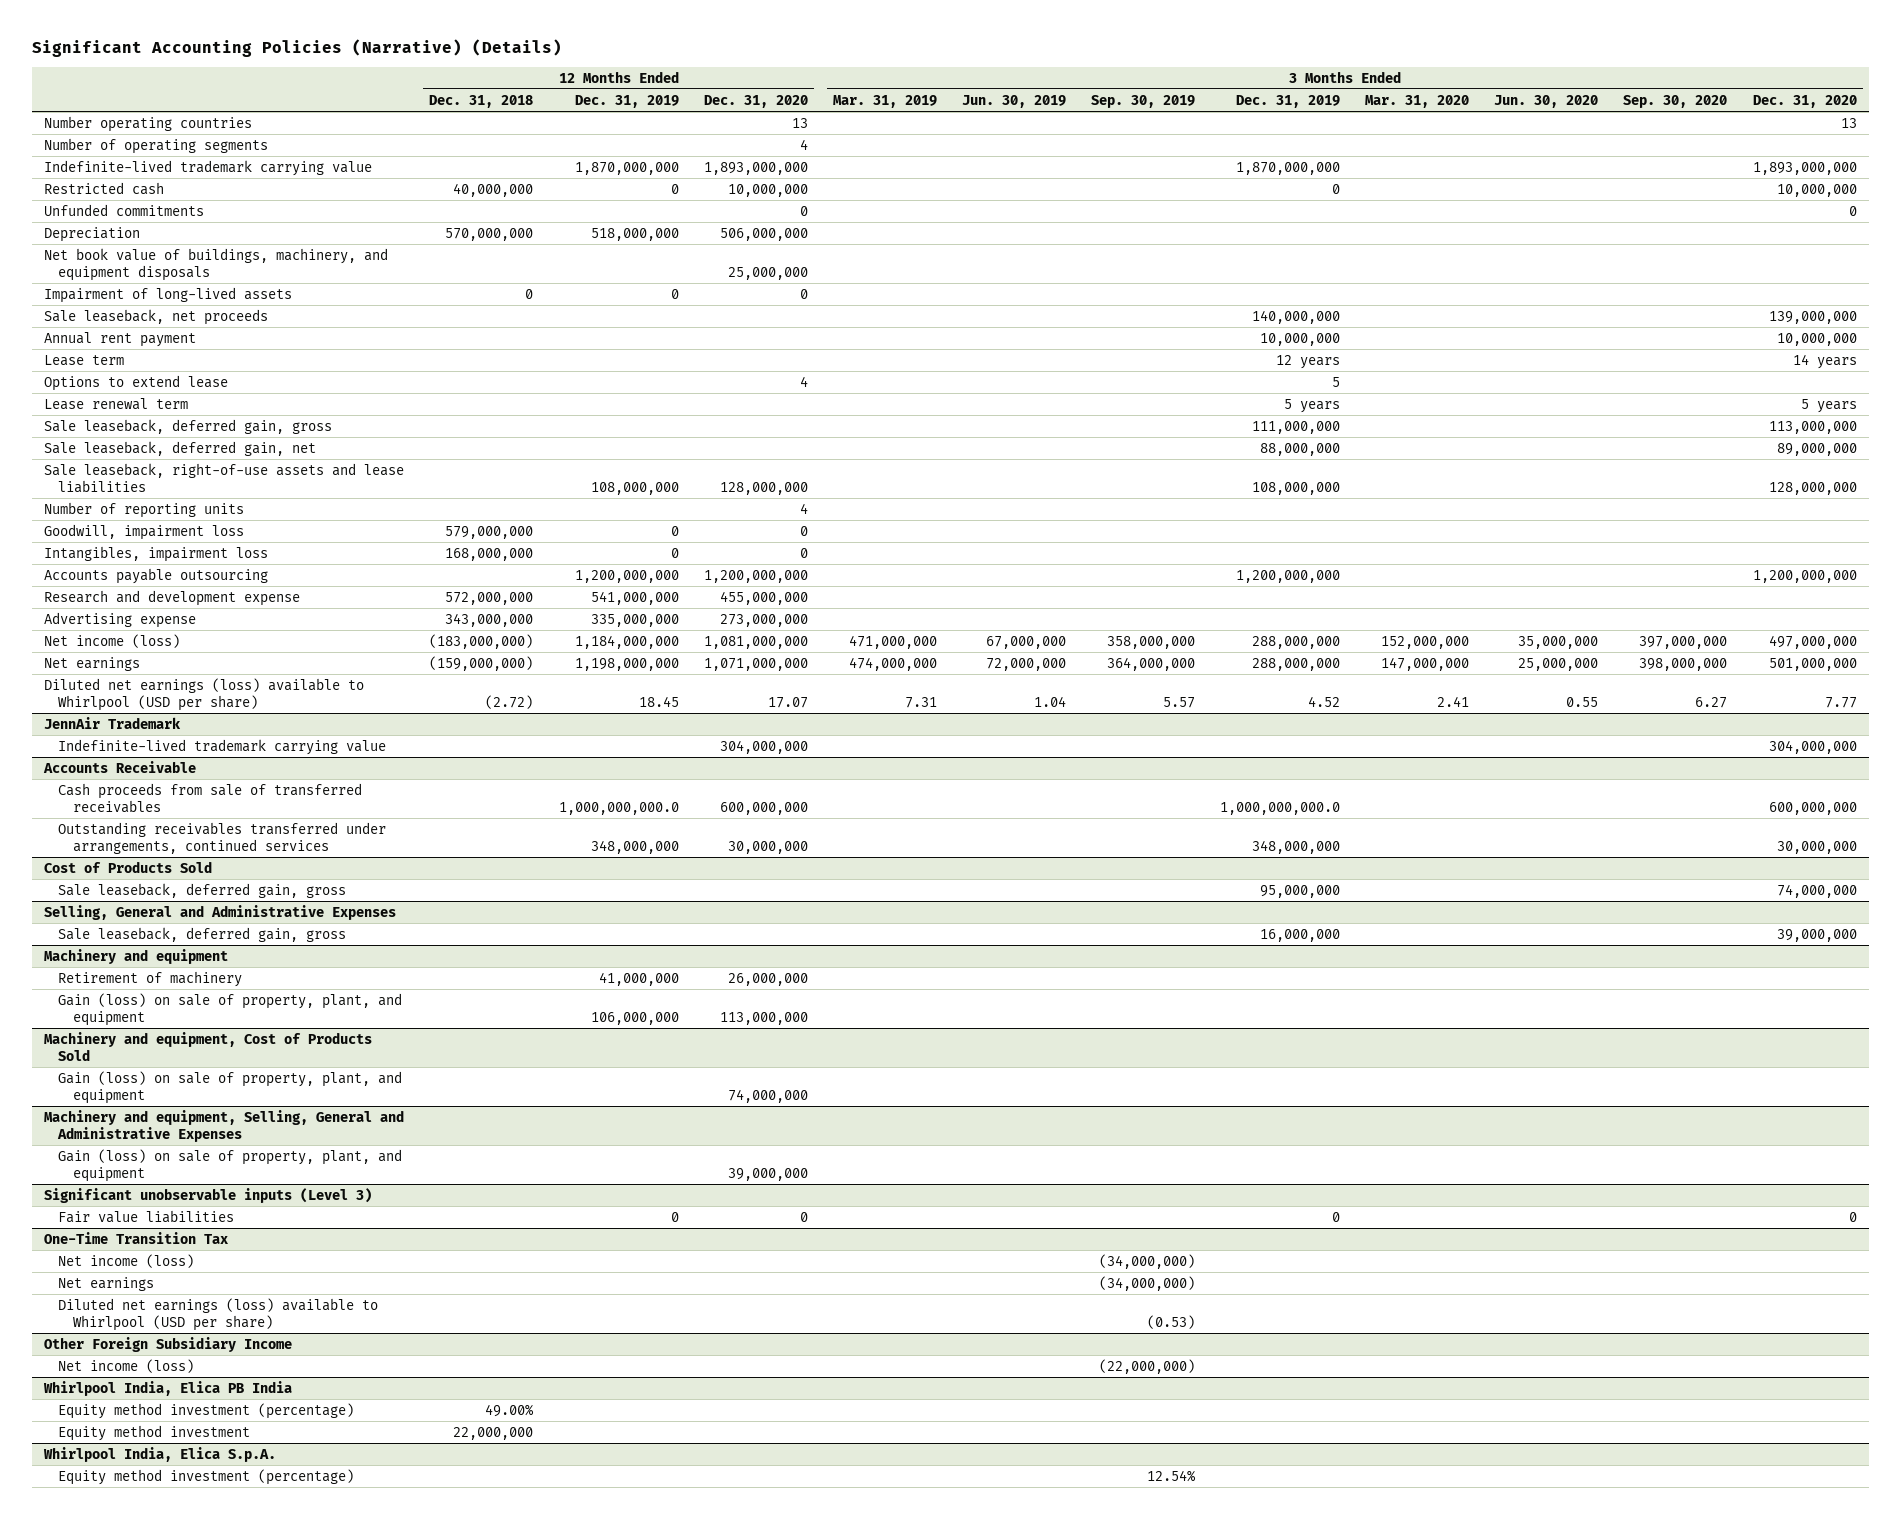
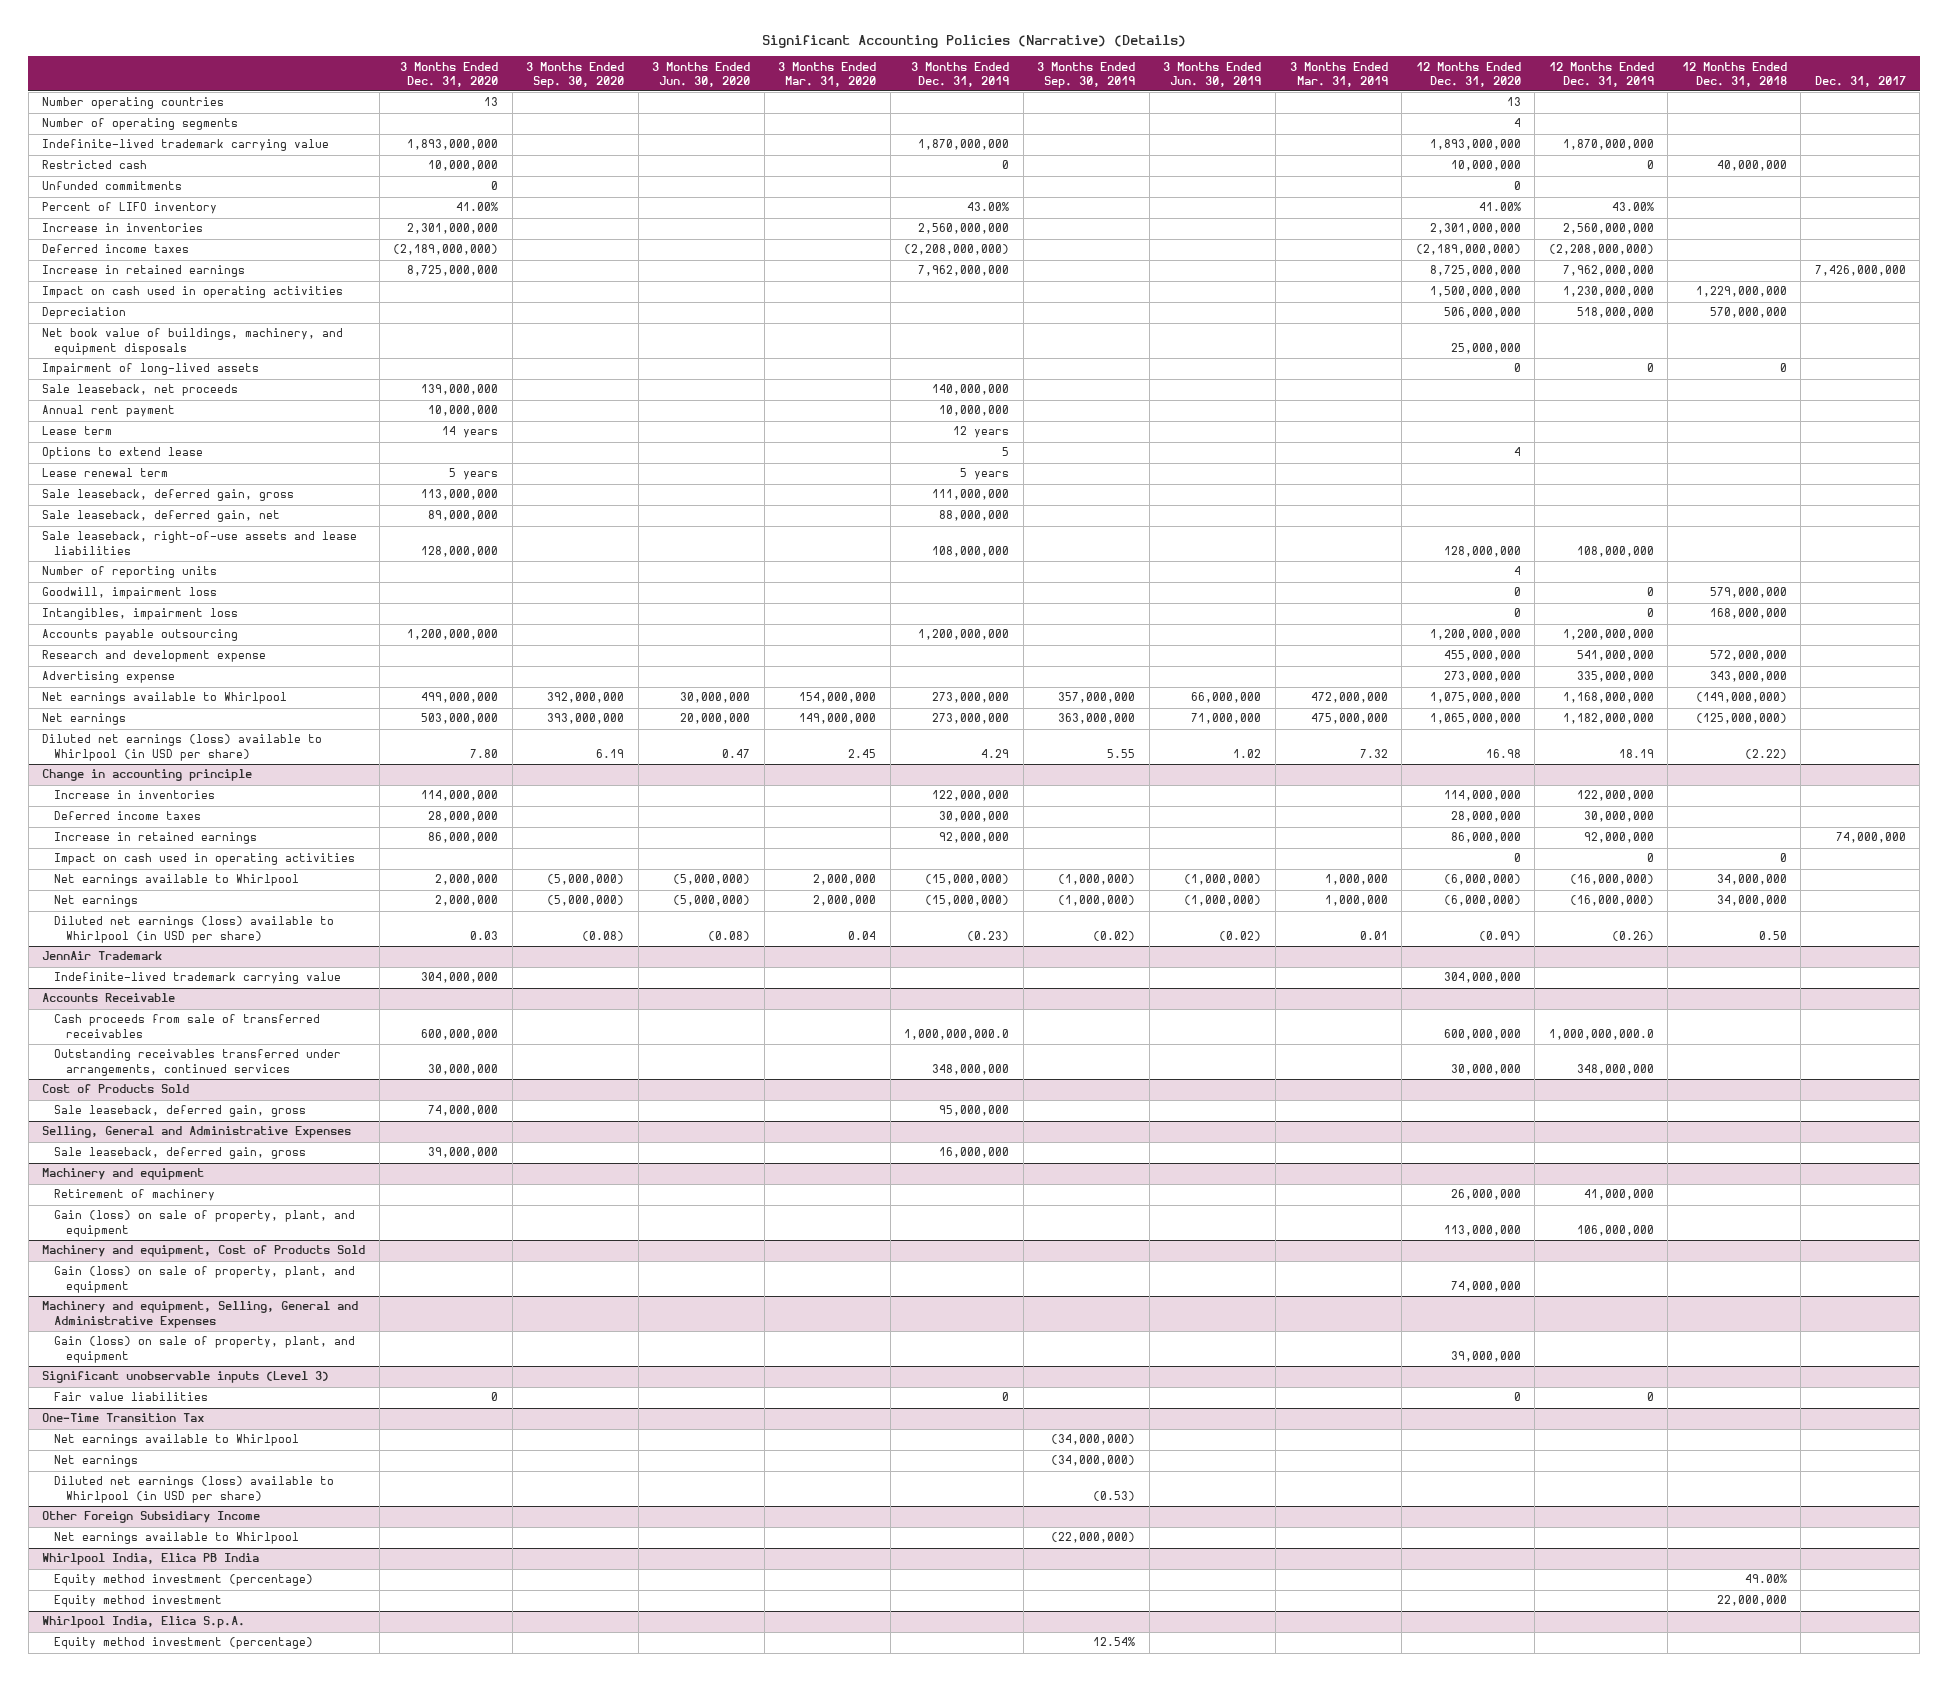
none -> [1814,75,1906,87] Dec. 31, 2017
none -> [42,202,218,215] Percent of LIFO inventory
none -> [42,223,204,233] Increase in inventories
none -> [42,244,190,254] Deferred income taxes
none -> [42,265,246,278] Increase in retained earnings
none -> [42,286,344,299] Impact on cash used in operating activities
[44,633,181,648] Net income (loss) -> none
none -> [42,692,288,705] Net earnings available to Whirlpool
[429,655,534,671] (159,000,000) -> [1695,713,1787,725] (125,000,000)
[574,657,679,671] 1,198,000,000 -> [1562,713,1654,725] 1,182,000,000
[703,657,808,671] 1,071,000,000 -> [1429,713,1521,725] 1,065,000,000
[848,656,937,671] 474,000,000 -> [1310,713,1388,725] 475,000,000
[985,657,1066,671] 72,000,000 -> [1191,713,1262,725] 71,000,000
[1107,656,1196,671] 364,000,000 -> [1058,713,1136,725] 363,000,000
[1252,657,1341,671] 288,000,000 -> [932,713,1010,725] 273,000,000
[1381,656,1470,671] 147,000,000 -> [799,713,877,725] 149,000,000
[1518,657,1599,671] 25,000,000 -> [680,713,751,725] 20,000,000
[1639,657,1728,671] 398,000,000 -> [547,713,625,725] 393,000,000
[1768,657,1857,671] 501,000,000 -> [421,713,499,725] 503,000,000
[44,677,365,712] Diluted net earnings (loss) available to Whirlpool (USD per share) -> [42,734,323,761] Diluted net earnings (loss) available to Whirlpool (in USD per share)
[485,695,534,710] (2.72) -> [1744,748,1787,759] (2.22)
[638,696,679,708] 18.45 -> [1618,748,1654,758] 18.19
[767,697,808,709] 17.07 -> [1485,748,1521,758] 16.98
[904,697,937,709] 7.31 -> [1359,748,1388,758] 7.32
[1033,696,1066,708] 1.04 -> [1233,748,1262,758] 1.02
[1163,697,1196,709] 5.57 -> [1107,748,1136,758] 5.55
[1308,696,1341,708] 4.52 -> [981,748,1010,758] 4.29
[1437,696,1470,708] 2.41 -> [848,748,877,758] 2.45
[1566,697,1599,708] 0.55 -> [722,748,751,758] 0.47
[1695,697,1728,709] 6.27 -> [596,748,625,758] 6.19
[1824,697,1857,709] 7.77 -> [470,748,499,758] 7.80
none -> [42,769,253,782] Change in accounting principle
none -> [54,790,216,800] Increase in inventories
none -> [54,811,202,821] Deferred income taxes
none -> [54,832,258,845] Increase in retained earnings
none -> [54,853,356,866] Impact on cash used in operating activities
none -> [54,874,300,887] Net earnings available to Whirlpool
none -> [54,895,139,908] Net earnings
none -> [54,916,335,943] Diluted net earnings (loss) available to Whirlpool (in USD per share)
[58,1253,195,1268] Net income (loss) -> [54,1434,300,1447] Net earnings available to Whirlpool
[58,1297,379,1332] Diluted net earnings (loss) available to Whirlpool (USD per share) -> [54,1476,335,1503] Diluted net earnings (loss) available to Whirlpool (in USD per share)
[58,1358,195,1373] Net income (loss) -> [54,1532,300,1545] Net earnings available to Whirlpool

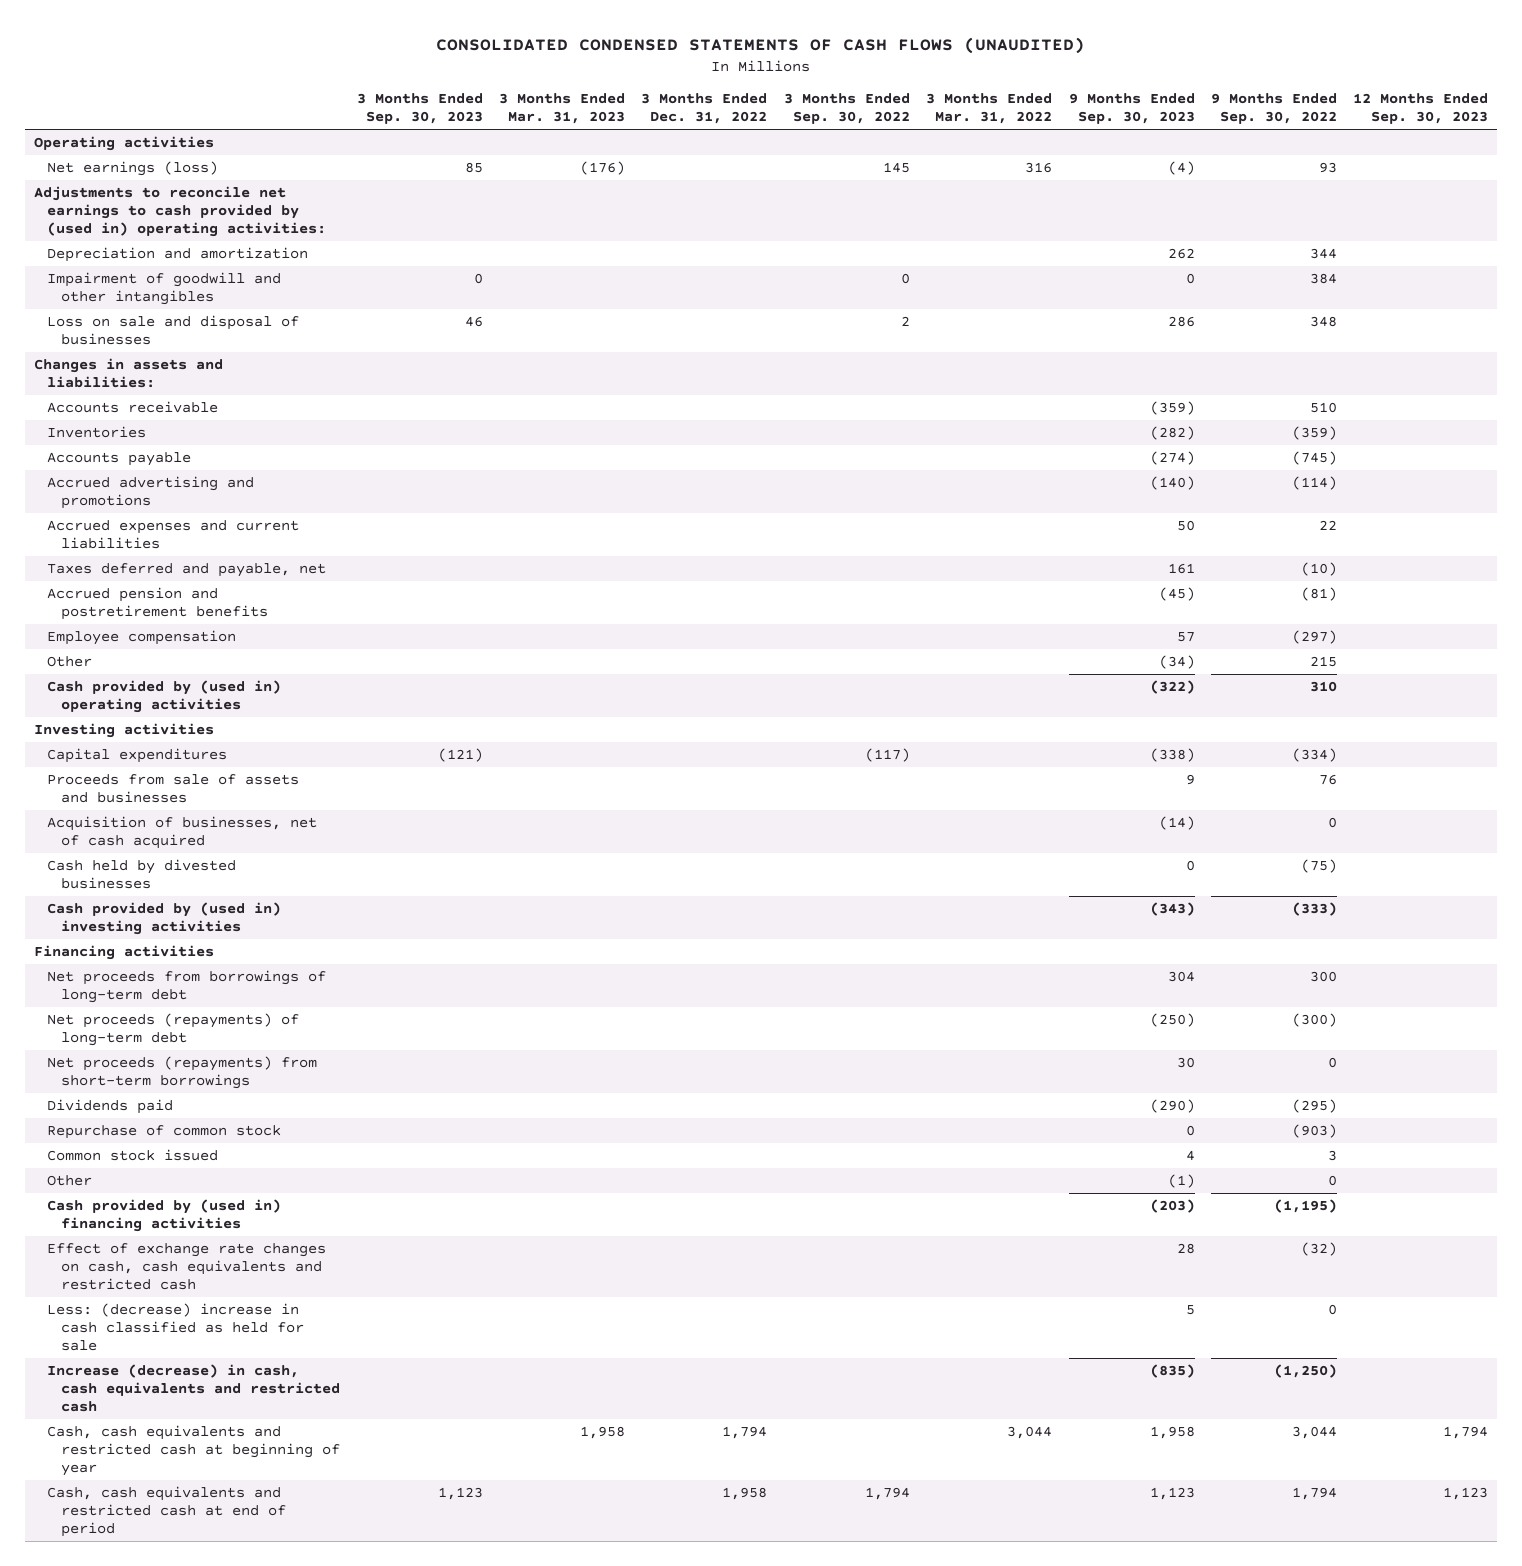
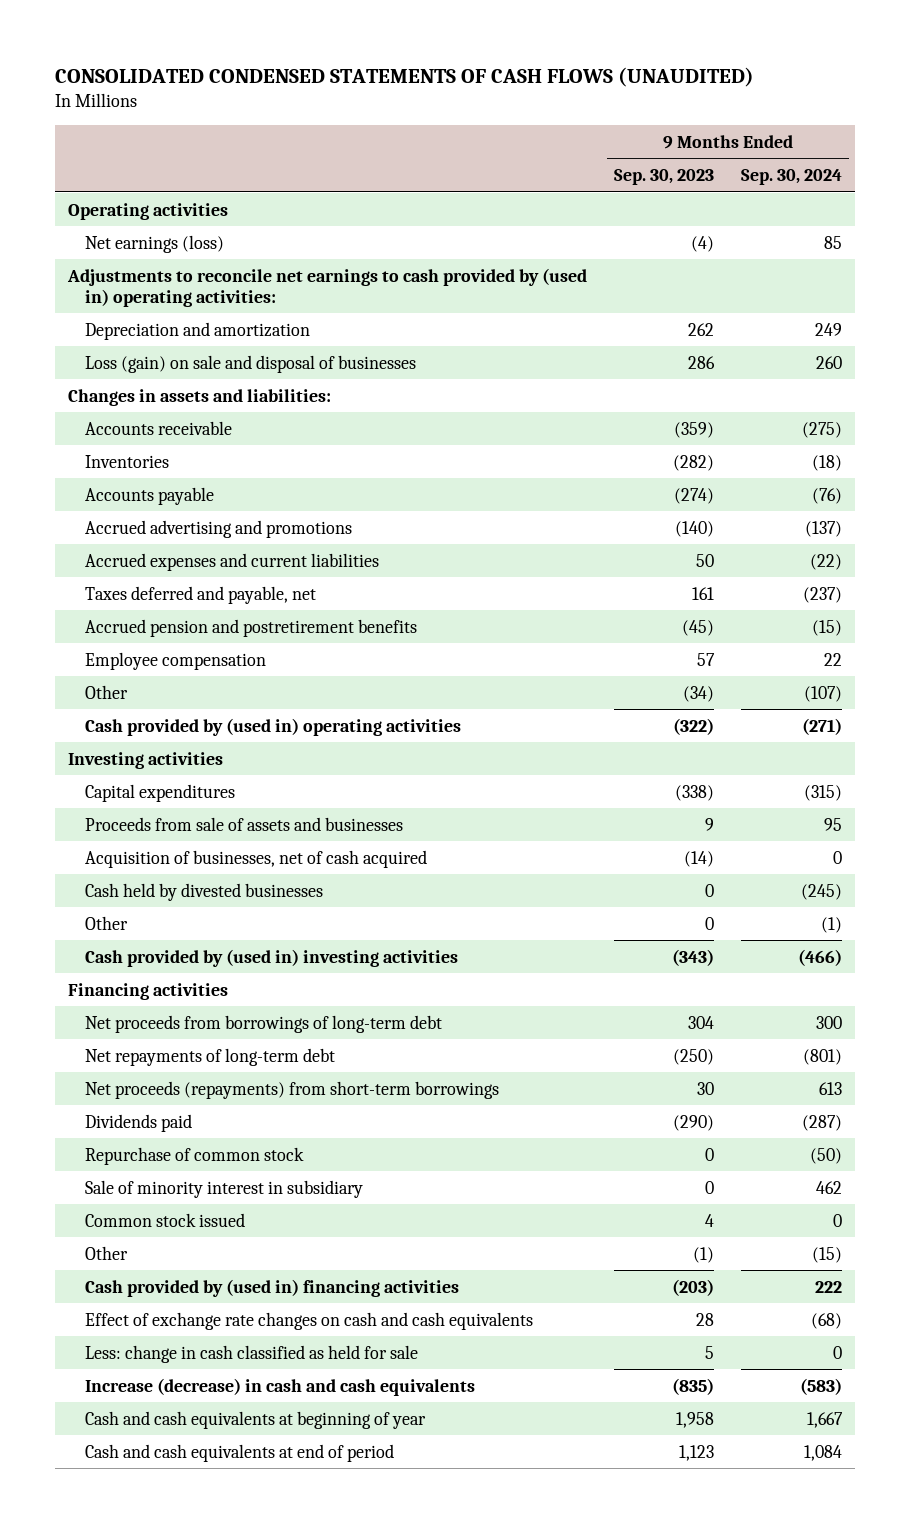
[356,93,483,125] 3 Months Ended Sep. 30, 2023 -> none
[498,93,625,125] 3 Months Ended Mar. 31, 2023 -> none
[641,93,768,125] 3 Months Ended Dec. 31, 2022 -> none
[783,93,910,125] 3 Months Ended Sep. 30, 2022 -> none
[926,93,1053,125] 3 Months Ended Mar. 31, 2022 -> none
[1211,93,1338,125] 9 Months Ended Sep. 30, 2022 -> none
[1353,93,1489,125] 12 Months Ended Sep. 30, 2023 -> none
none -> [740,169,842,186] Sep. 30, 2024
[47,272,282,306] Impairment of goodwill and other intangibles -> none
[47,315,300,346] Loss on sale and disposal of businesses -> [85,354,417,373] Loss (gain) on sale and disposal of businesses
none -> [85,915,129,930] Other
[47,1013,300,1047] Net proceeds (repayments) of long-term debt -> [85,1047,336,1066] Net repayments of long-term debt
none -> [85,1179,364,1198] Sale of minority interest in subsidiary
[47,1243,327,1291] Effect of exchange rate changes on cash, cash equivalents and restricted cash -> [85,1311,534,1330] Effect of exchange rate changes on cash and cash equivalents
[47,1303,305,1352] Less: (decrease) increase in cash classified as held for sale -> [85,1344,419,1363] Less: change in cash classified as held for sale
[47,1364,341,1413] Increase (decrease) in cash, cash equivalents and restricted cash -> [85,1377,476,1396] Increase (decrease) in cash and cash equivalents
[47,1425,341,1477] Cash, cash equivalents and restricted cash at beginning of year -> [85,1410,427,1429] Cash and cash equivalents at beginning of year
[47,1486,287,1538] Cash, cash equivalents and restricted cash at end of period -> [85,1443,395,1462] Cash and cash equivalents at end of period

